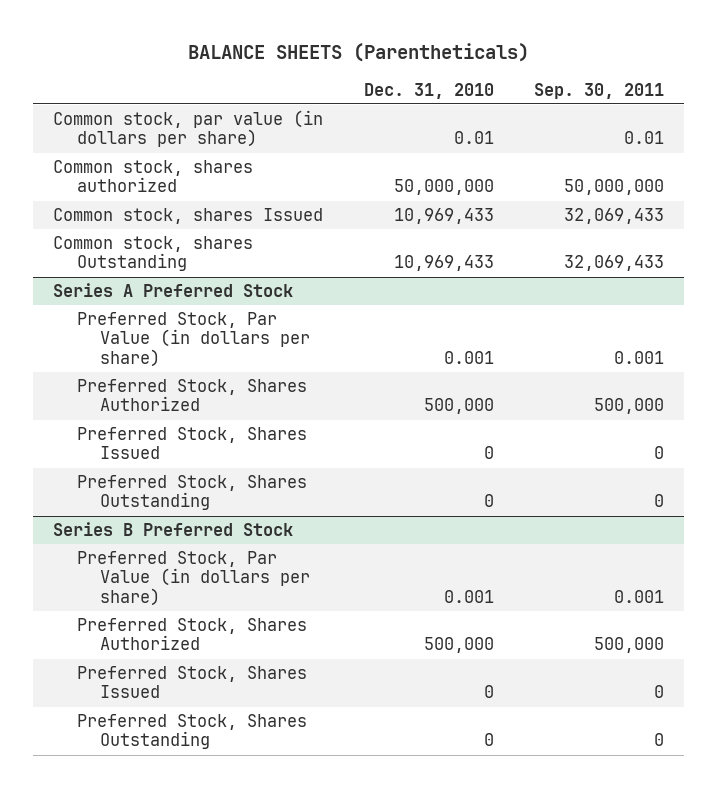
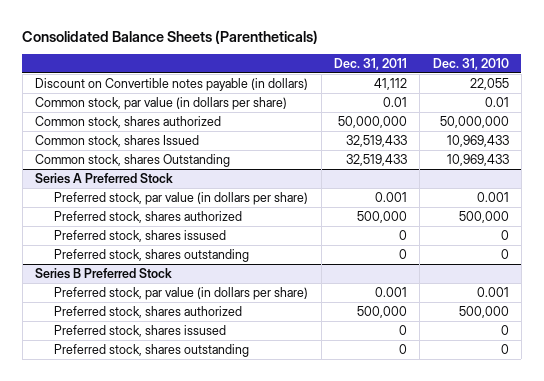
[187,42,529,62] BALANCE SHEETS (Parentheticals) -> [22,29,319,44] Consolidated Balance Sheets (Parentheticals)
[534,82,665,99] Sep. 30, 2011 -> none
none -> [333,57,407,70] Dec. 31, 2011
none -> [35,77,309,91] Discount on Convertible notes payable (in dollars)
[76,312,310,367] Preferred Stock, Par Value (in dollars per share) -> [54,191,309,205] Preferred stock, par value (in dollars per share)
[76,379,307,412] Preferred Stock, Shares Authorized -> [54,210,243,223] Preferred stock, shares authorized
[76,427,307,460] Preferred Stock, Shares Issued -> [54,229,227,242] Preferred stock, shares issused
[76,475,307,511] Preferred Stock, Shares Outstanding -> [54,248,250,262] Preferred stock, shares outstanding
[76,551,310,606] Preferred Stock, Par Value (in dollars per share) -> [54,286,309,300] Preferred stock, par value (in dollars per share)
[76,618,307,651] Preferred Stock, Shares Authorized -> [54,305,243,318] Preferred stock, shares authorized
[76,666,307,699] Preferred Stock, Shares Issued -> [54,324,227,337] Preferred stock, shares issused
[76,714,307,750] Preferred Stock, Shares Outstanding -> [54,343,250,357] Preferred stock, shares outstanding

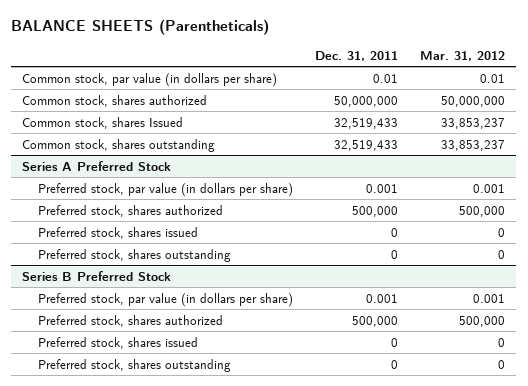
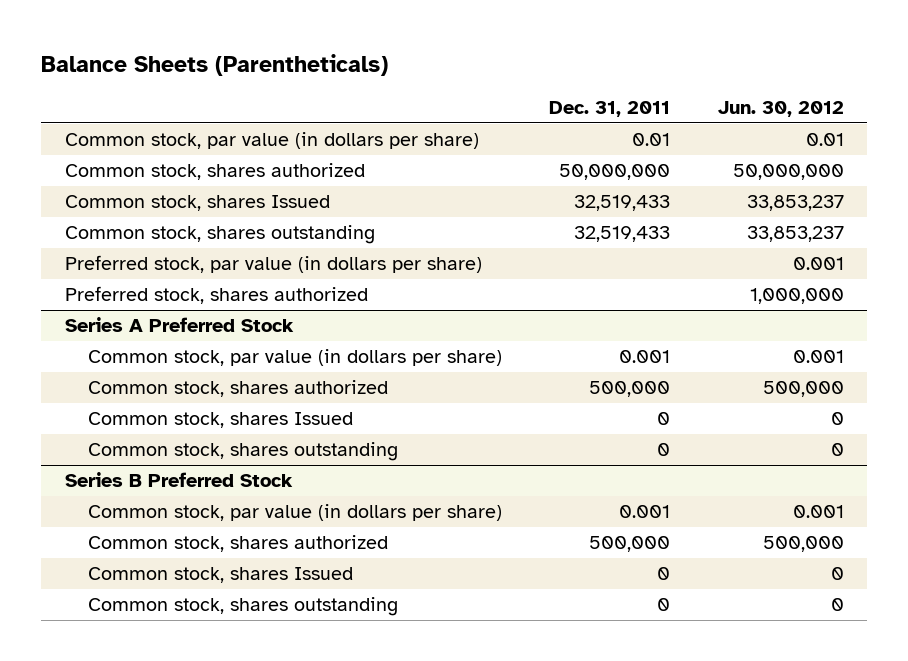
[11,19,270,36] BALANCE SHEETS (Parentheticals) -> [41,53,389,76] Balance Sheets (Parentheticals)
[420,50,506,61] Mar. 31, 2012 -> none
none -> [717,100,844,117] Jun. 30, 2012
none -> [64,255,482,274] Preferred stock, par value (in dollars per share)
none -> [64,286,368,305] Preferred stock, shares authorized
[38,182,294,197] Preferred stock, par value (in dollars per share) -> [87,349,502,367] Common stock, par value (in dollars per share)
[38,204,224,217] Preferred stock, shares authorized -> [87,380,388,398] Common stock, shares authorized
[38,226,199,239] Preferred stock, shares issued -> [87,412,353,429] Common stock, shares Issued
[38,248,232,262] Preferred stock, shares outstanding -> [87,442,398,462] Common stock, shares outstanding
[38,292,294,307] Preferred stock, par value (in dollars per share) -> [87,504,502,522] Common stock, par value (in dollars per share)
[38,314,224,327] Preferred stock, shares authorized -> [87,535,388,553] Common stock, shares authorized
[38,336,199,349] Preferred stock, shares issued -> [87,567,353,584] Common stock, shares Issued
[38,358,232,372] Preferred stock, shares outstanding -> [87,597,398,617] Common stock, shares outstanding

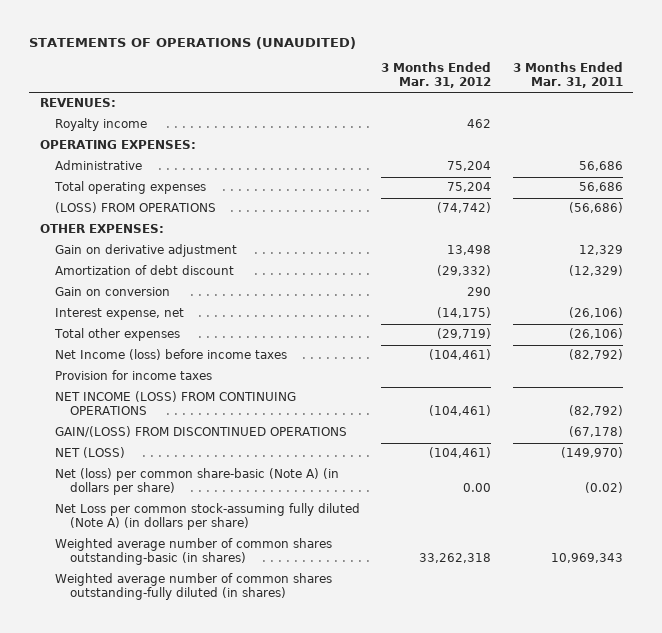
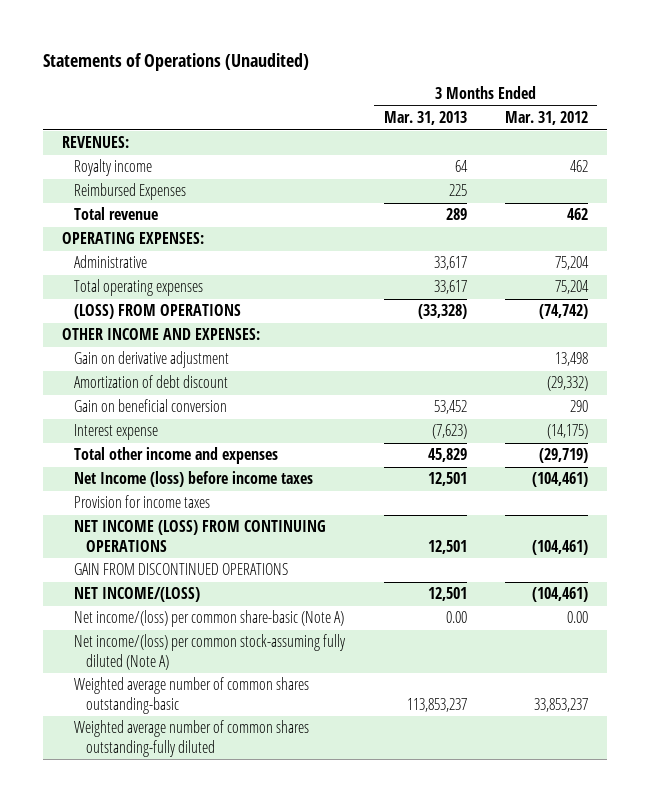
[28,36,356,49] STATEMENTS OF OPERATIONS (UNAUDITED) -> [43,52,310,71] Statements of Operations (Unaudited)
[512,62,623,89] 3 Months Ended Mar. 31, 2011 -> none
none -> [383,111,467,126] Mar. 31, 2013
none -> [74,183,187,201] Reimbursed Expenses
none -> [74,207,159,221] Total revenue
[39,224,164,234] OTHER EXPENSES: -> [62,328,261,341] OTHER INCOME AND EXPENSES:
[54,287,170,297] Gain on conversion -> [74,399,228,413] Gain on beneficial conversion
[54,308,184,321] Interest expense, net -> [74,424,159,441] Interest expense
[53,328,180,342] Total other expenses -> [74,447,279,465] Total other income and expenses
[54,426,347,438] GAIN/(LOSS) FROM DISCONTINUED OPERATIONS -> [74,563,289,576] GAIN FROM DISCONTINUED OPERATIONS
[54,447,125,459] NET (LOSS) -> [74,587,201,603] NET INCOME/(LOSS)
[54,468,339,496] Net (loss) per common share-basic (Note A) (in dollars per share) -> [74,610,345,628] Net income/(loss) per common share-basic (Note A)
[54,503,360,531] Net Loss per common stock-assuming fully diluted (Note A) (in dollars per share) -> [74,634,347,670] Net income/(loss) per common stock-assuming fully diluted (Note A)
[54,538,332,566] Weighted average number of common shares outstanding-basic (in shares) -> [74,677,310,714] Weighted average number of common shares outstanding-basic
[419,553,492,564] 33,262,318 -> [533,697,588,712] 33,853,237
[54,573,332,601] Weighted average number of common shares outstanding-fully diluted (in shares) -> [74,720,310,757] Weighted average number of common shares outstanding-fully diluted

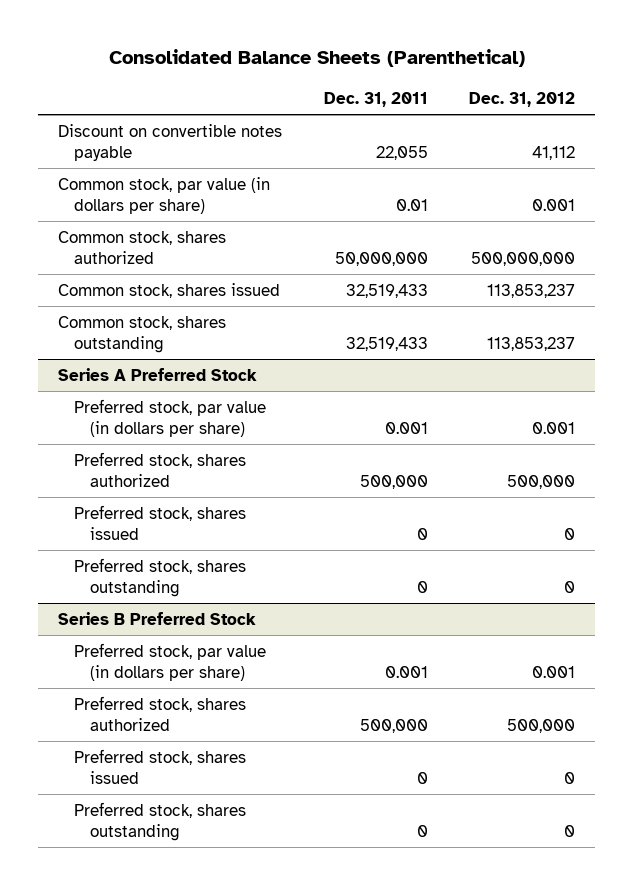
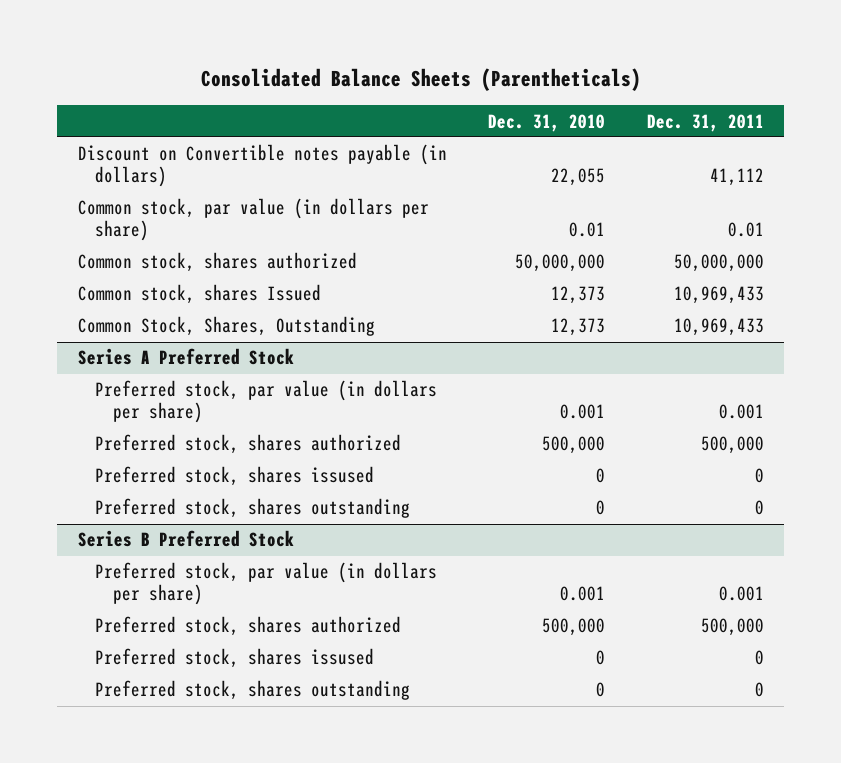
[108,49,525,68] Consolidated Balance Sheets (Parenthetical) -> [200,68,641,92] Consolidated Balance Sheets (Parentheticals)
[468,91,575,107] Dec. 31, 2012 -> none
none -> [488,113,606,132] Dec. 31, 2010
[58,124,283,161] Discount on convertible notes payable -> [77,144,447,188] Discount on Convertible notes payable (in dollars)
[375,145,428,160] 22,055 -> [709,168,764,187] 41,112
[58,283,281,299] Common stock, shares issued -> [77,284,321,305] Common stock, shares Issued
[345,284,428,299] 32,519,433 -> [673,286,764,305] 10,969,433
[58,316,227,353] Common stock, shares outstanding -> [77,316,375,337] Common Stock, Shares, Outstanding
[345,336,428,351] 32,519,433 -> [673,318,764,337] 10,969,433
[74,505,247,540] Preferred stock, shares issued -> [95,466,375,487] Preferred stock, shares issused
[74,749,247,784] Preferred stock, shares issued -> [95,648,375,669] Preferred stock, shares issused

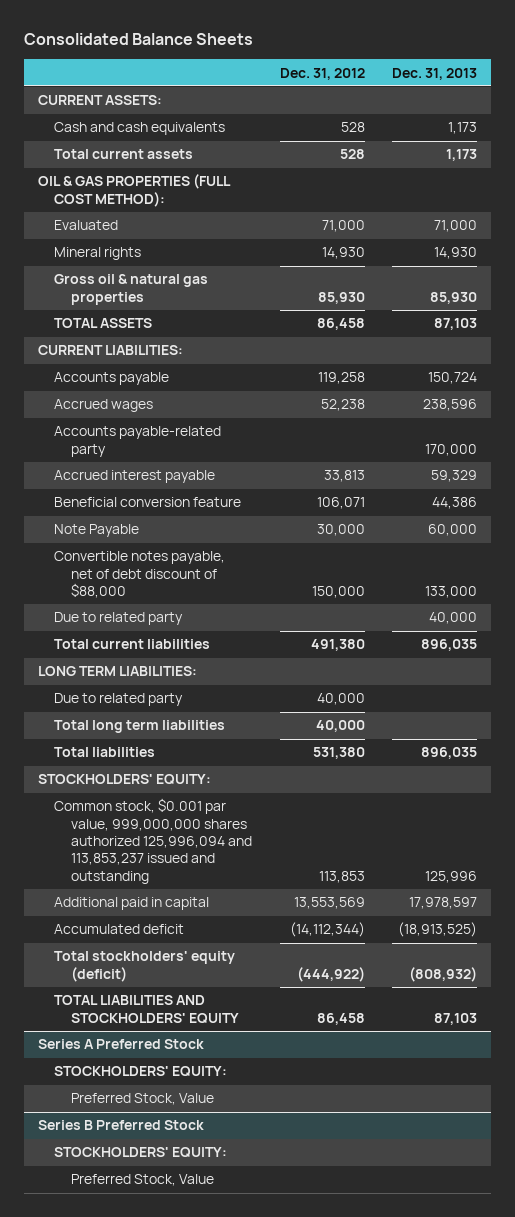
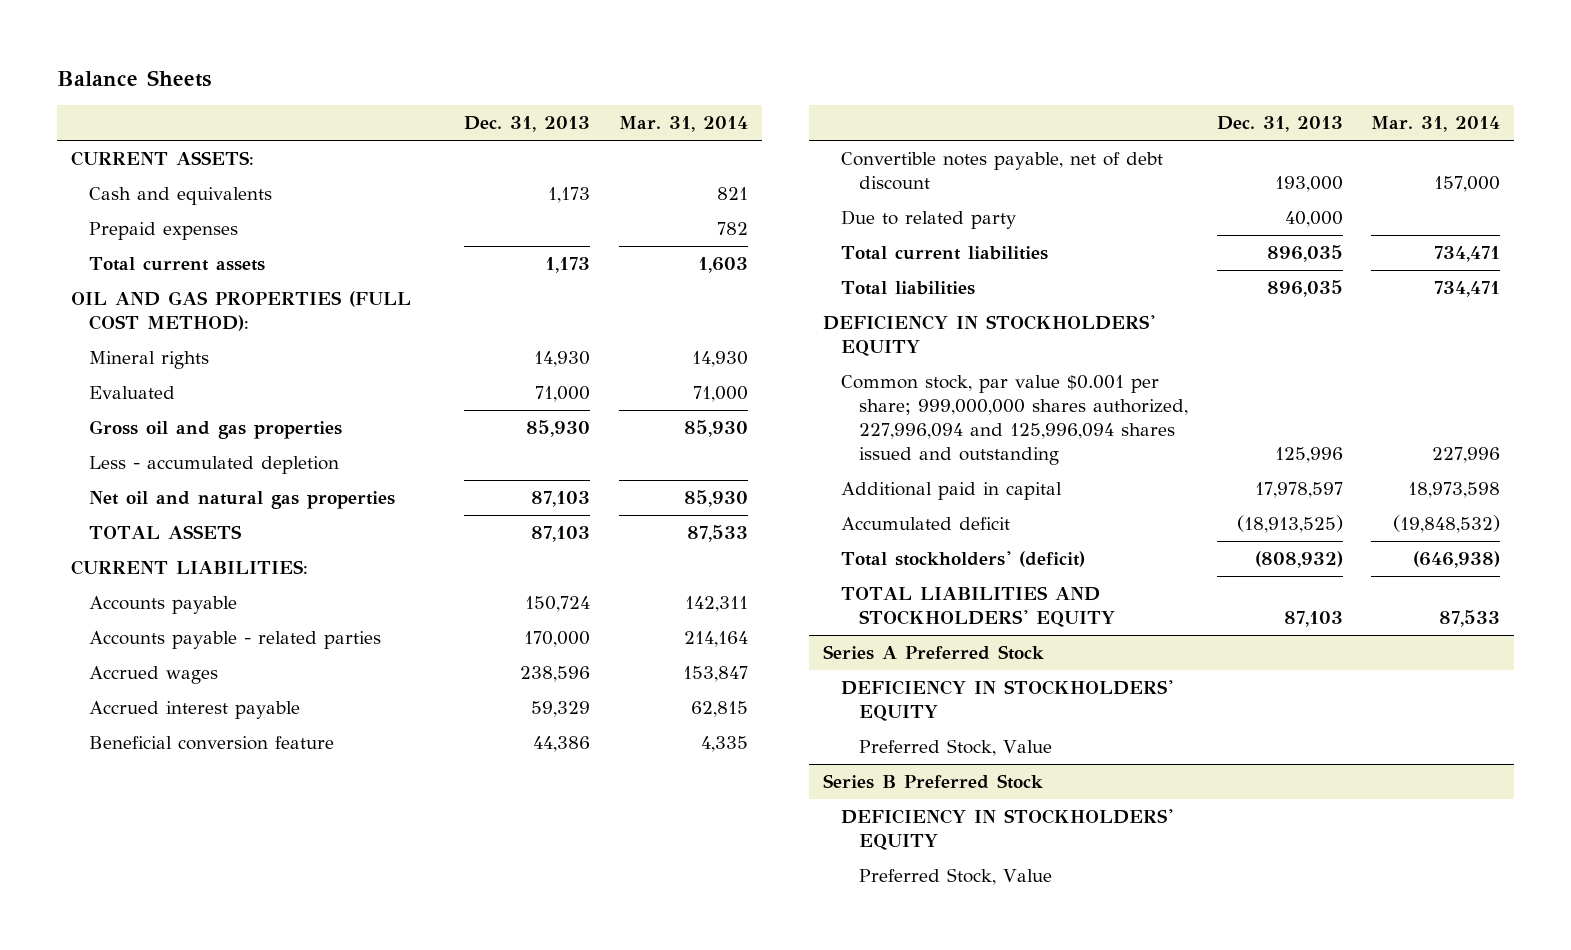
[23,33,253,46] Consolidated Balance Sheets -> [56,70,211,88] Balance Sheets
[279,67,365,80] Dec. 31, 2012 -> none
none -> [618,116,748,133] Mar. 31, 2014
[54,122,226,136] Cash and cash equivalents -> [89,186,273,205] Cash and equivalents
none -> [89,221,239,240] Prepaid expenses
[37,174,231,207] OIL & GAS PROPERTIES (FULL COST METHOD): -> [71,290,412,332] OIL AND GAS PROPERTIES (FULL COST METHOD):
[54,220,119,231] Evaluated -> [89,385,176,399] Evaluated
[54,274,209,305] Gross oil & natural gas properties -> [89,419,343,439] Gross oil and gas properties
none -> [89,455,340,474] Less - accumulated depletion
none -> [89,490,396,509] Net oil and natural gas properties
none -> [89,630,382,649] Accounts payable - related parties
[54,426,222,457] Accounts payable-related party -> none
[54,524,140,538] Note Payable -> none
[54,551,226,598] Convertible notes payable, net of debt discount of $88,000 -> [841,151,1164,191] Convertible notes payable, net of debt discount
[425,585,478,598] 133,000 -> [1274,176,1343,193] 193,000
[37,666,197,677] LONG TERM LIABILITIES: -> none
[54,693,184,707] Due to related party -> none
[54,720,226,734] Total long term liabilities -> none
[37,774,211,786] STOCKHOLDERS' EQUITY: -> [823,314,1156,357] DEFICIENCY IN STOCKHOLDERS' EQUITY
[54,798,252,884] Common stock, $0.001 par value, 999,000,000 shares authorized 125,996,094 and 113,853,237 issued and outstanding -> [841,374,1189,466] Common stock, par value $0.001 per share; 999,000,000 shares authorized, 227,996,094 and 125,996,094 shares issued and outstanding
[54,951,236,982] Total stockholders' equity (deficit) -> [841,550,1086,567] Total stockholders' (deficit)
[54,1066,228,1078] STOCKHOLDERS' EQUITY: -> [841,679,1174,722] DEFICIENCY IN STOCKHOLDERS' EQUITY
[54,1147,228,1159] STOCKHOLDERS' EQUITY: -> [841,808,1174,851] DEFICIENCY IN STOCKHOLDERS' EQUITY

